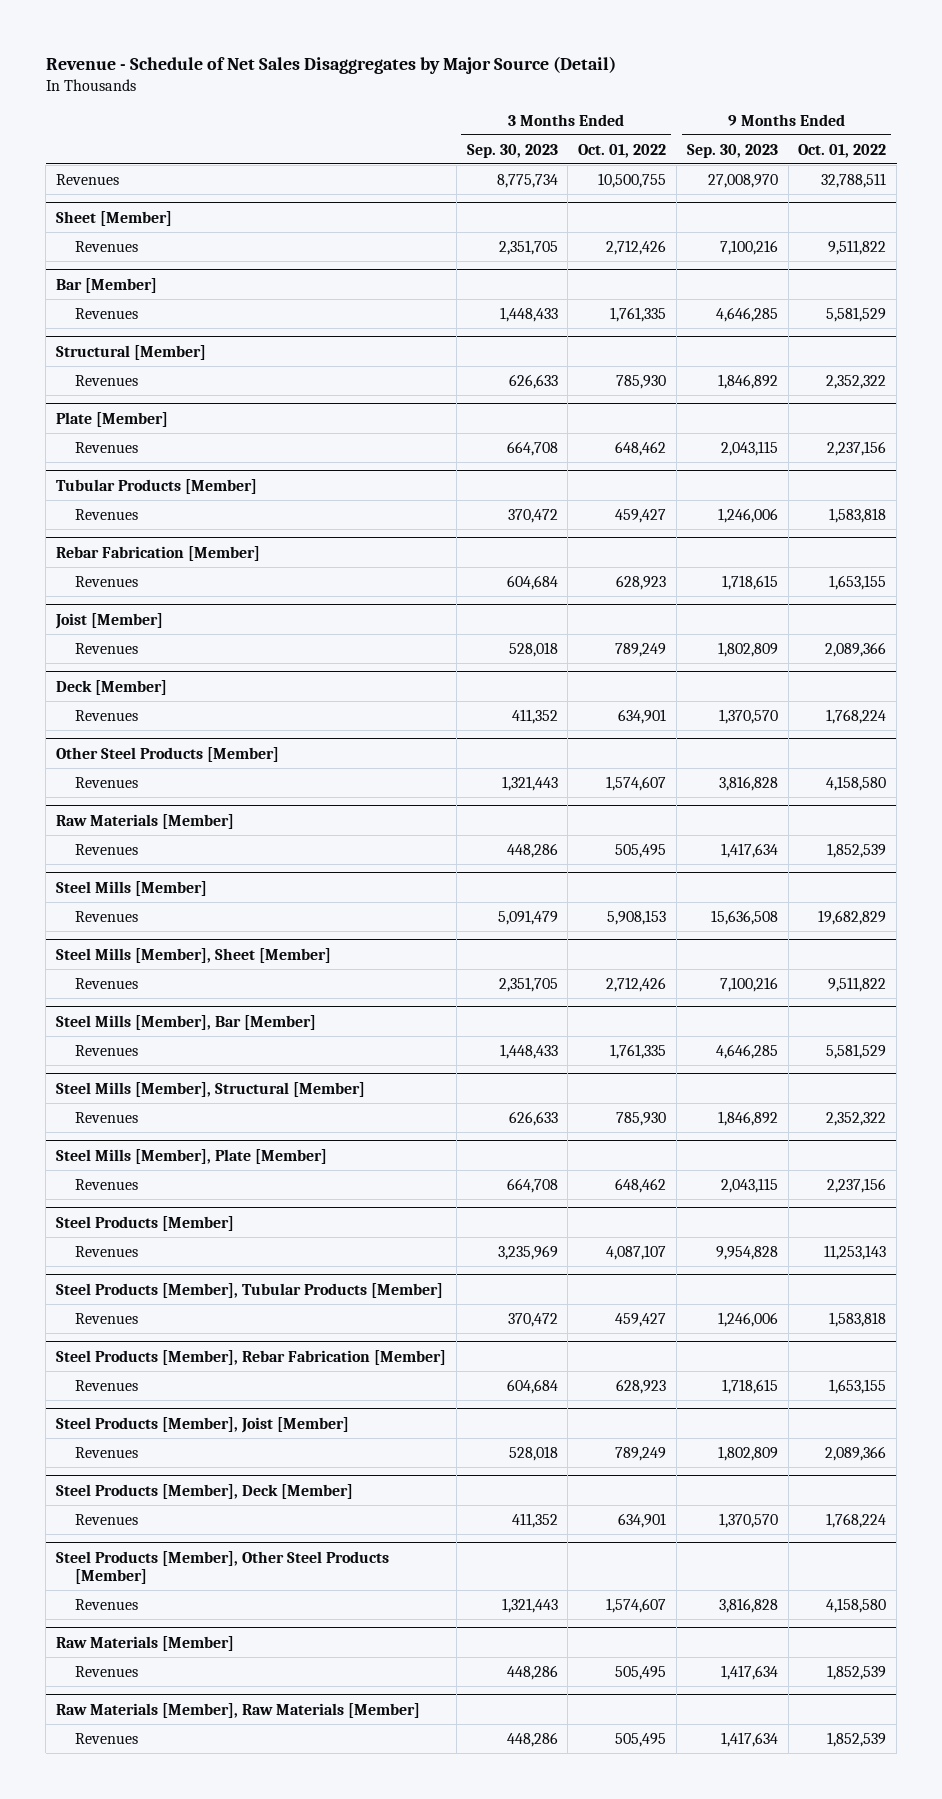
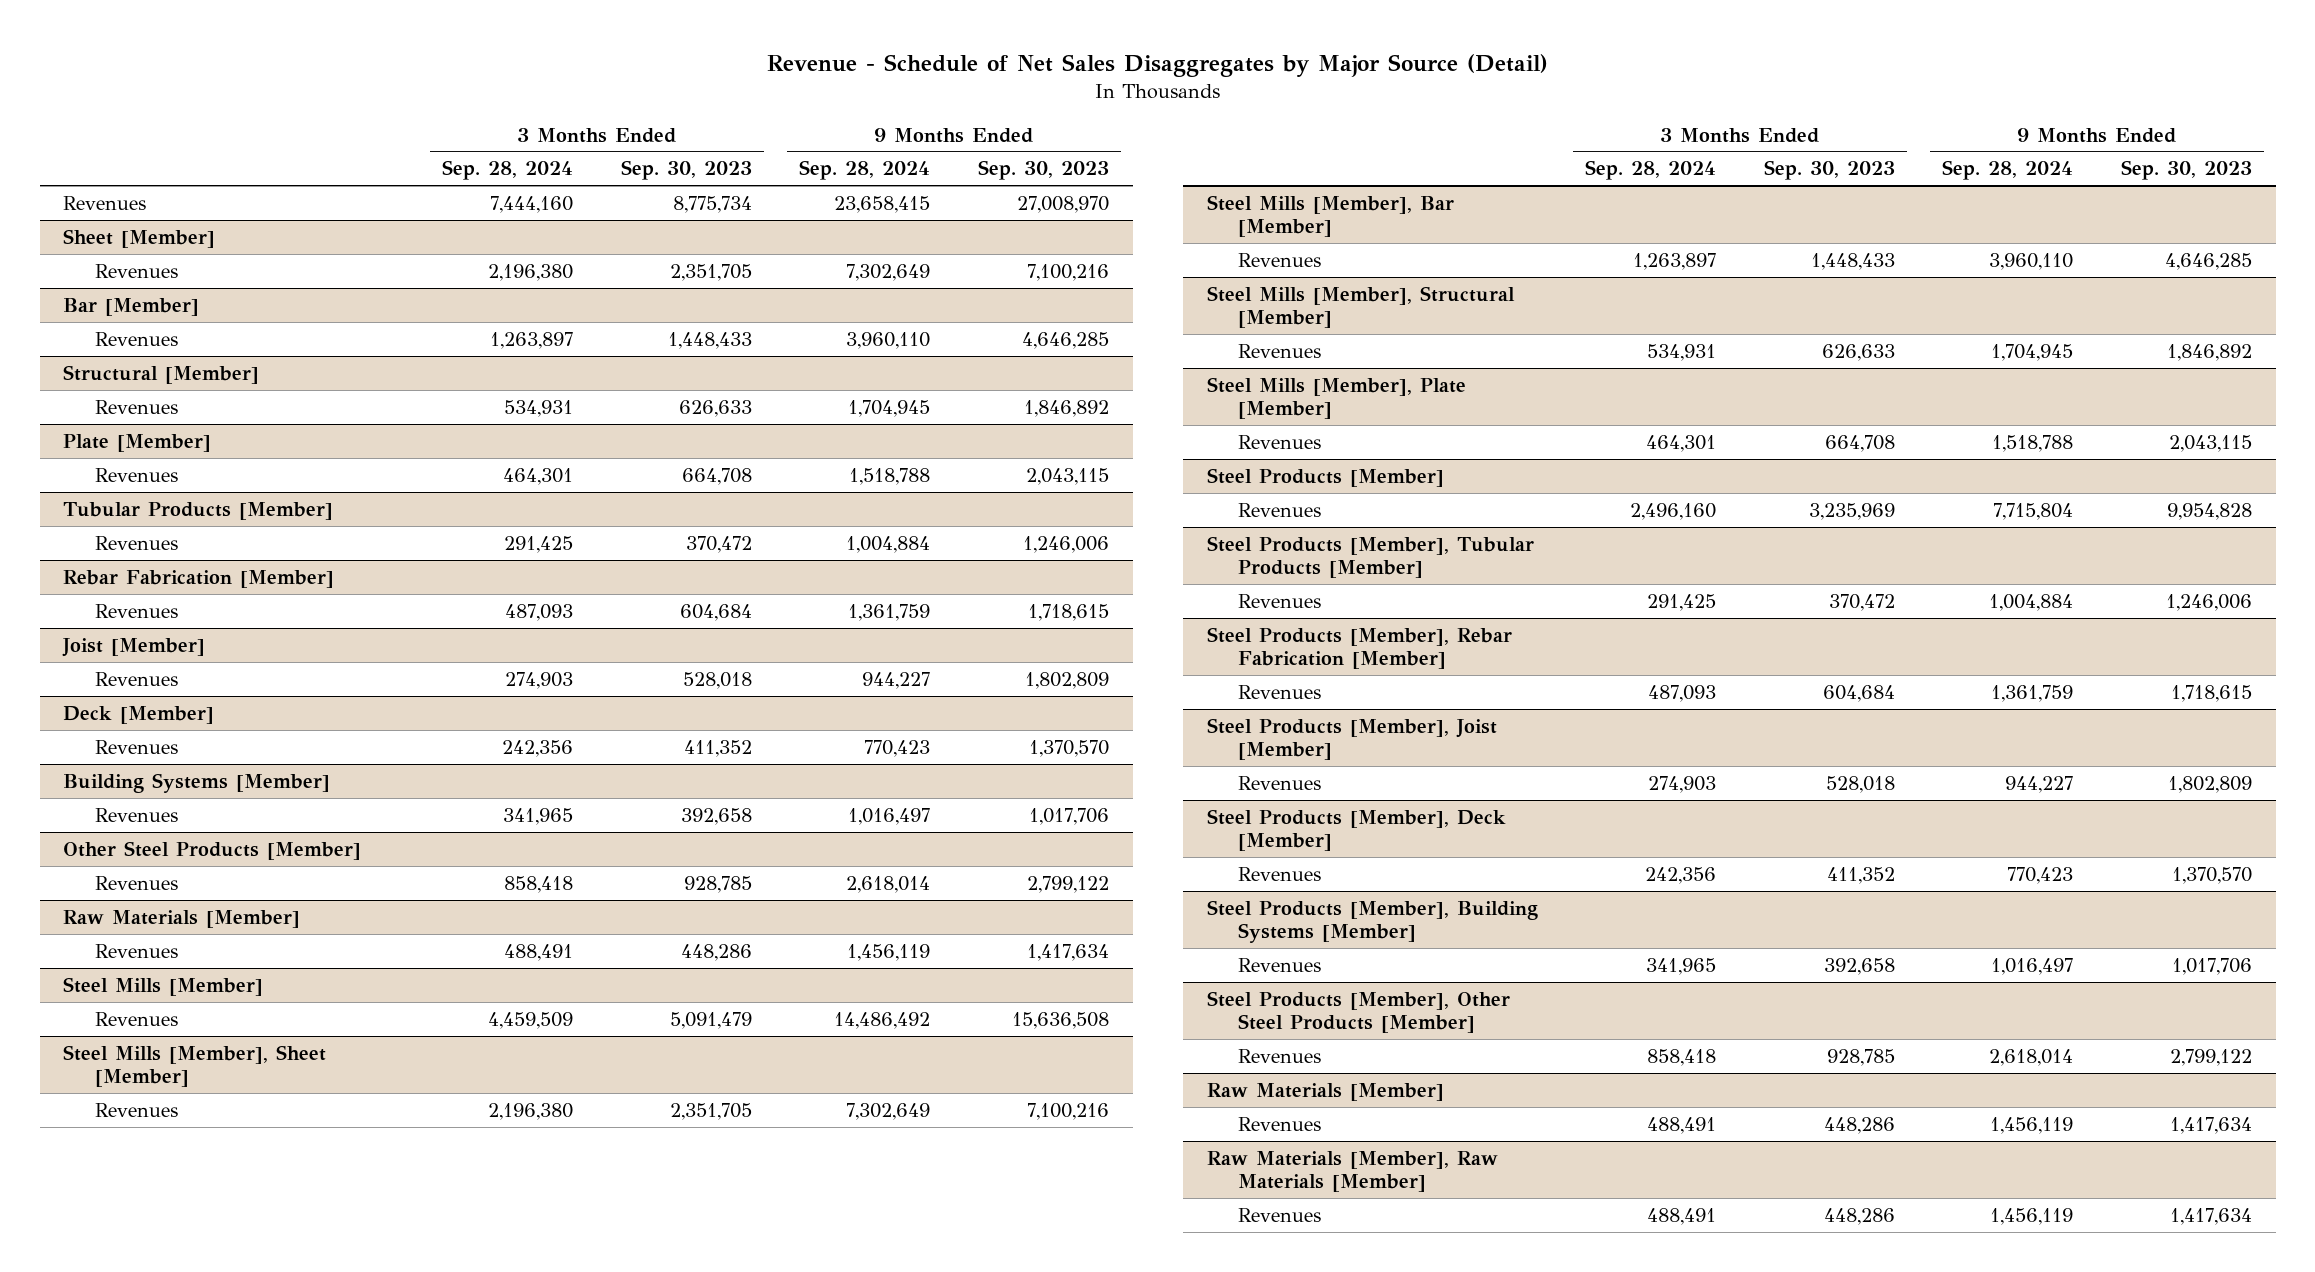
[578,143,667,158] Oct. 01, 2022 -> none
[798,143,887,158] Oct. 01, 2022 -> none
none -> [442,160,574,181] Sep. 28, 2024
none -> [799,160,931,181] Sep. 28, 2024
none -> [63,772,331,793] Building Systems [Member]
none -> [94,807,178,822] Revenues
[501,775,558,791] 1,321,443 -> [683,875,752,893] 928,785
[718,775,778,791] 3,816,828 -> [1026,875,1109,893] 2,799,122
none -> [1206,899,1538,944] Steel Products [Member], Building Systems [Member]
none -> [1237,957,1321,972] Revenues
[501,1597,558,1613] 1,321,443 -> [1826,1048,1895,1066] 928,785
[718,1597,778,1613] 3,816,828 -> [2169,1048,2252,1066] 2,799,122

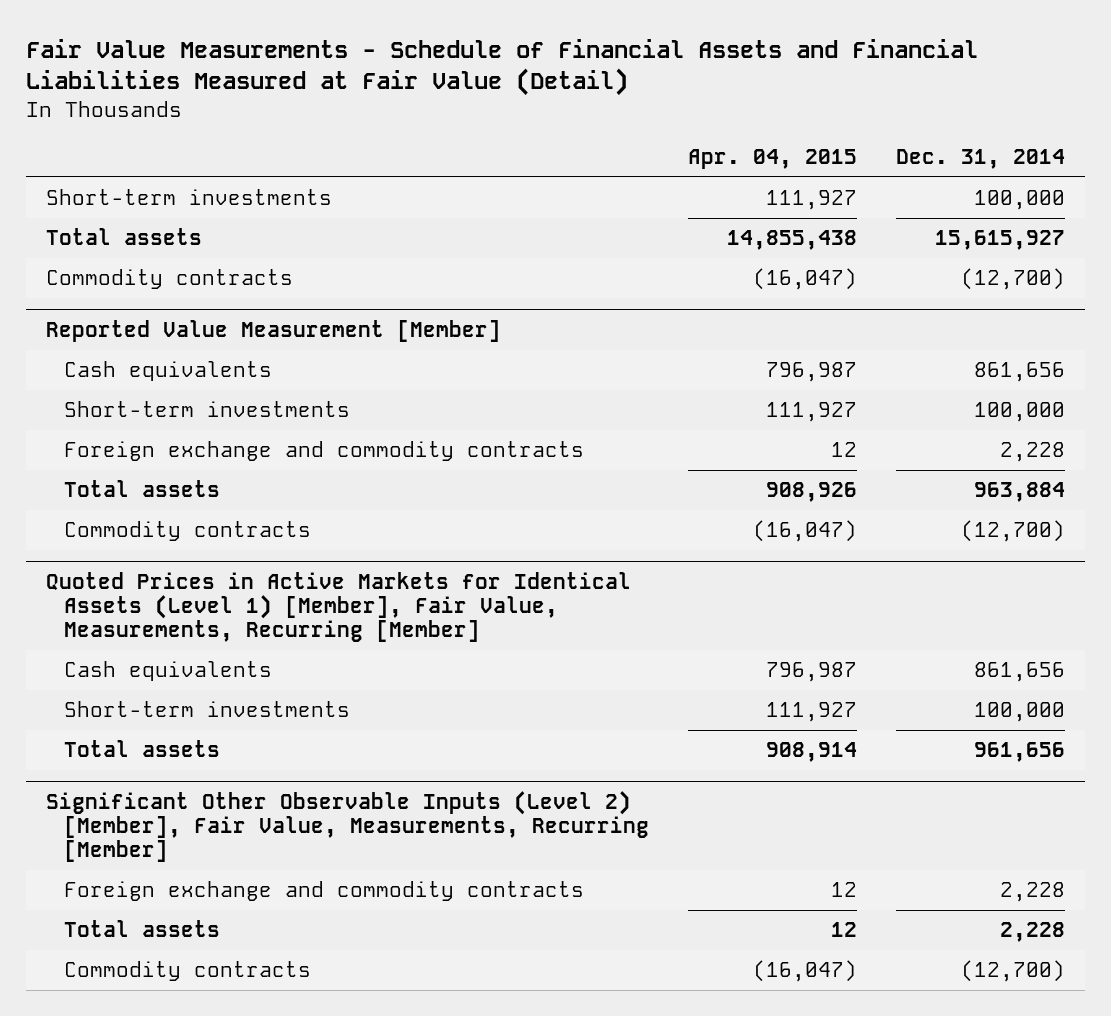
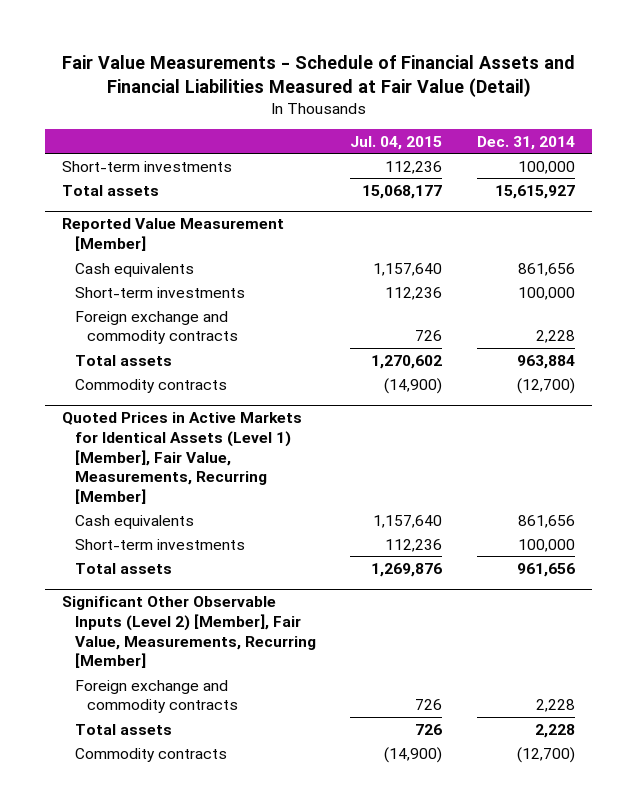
[687,149,857,170] Apr. 04, 2015 -> none
none -> [350,135,443,150] Jul. 04, 2015
[45,268,293,289] Commodity contracts -> none

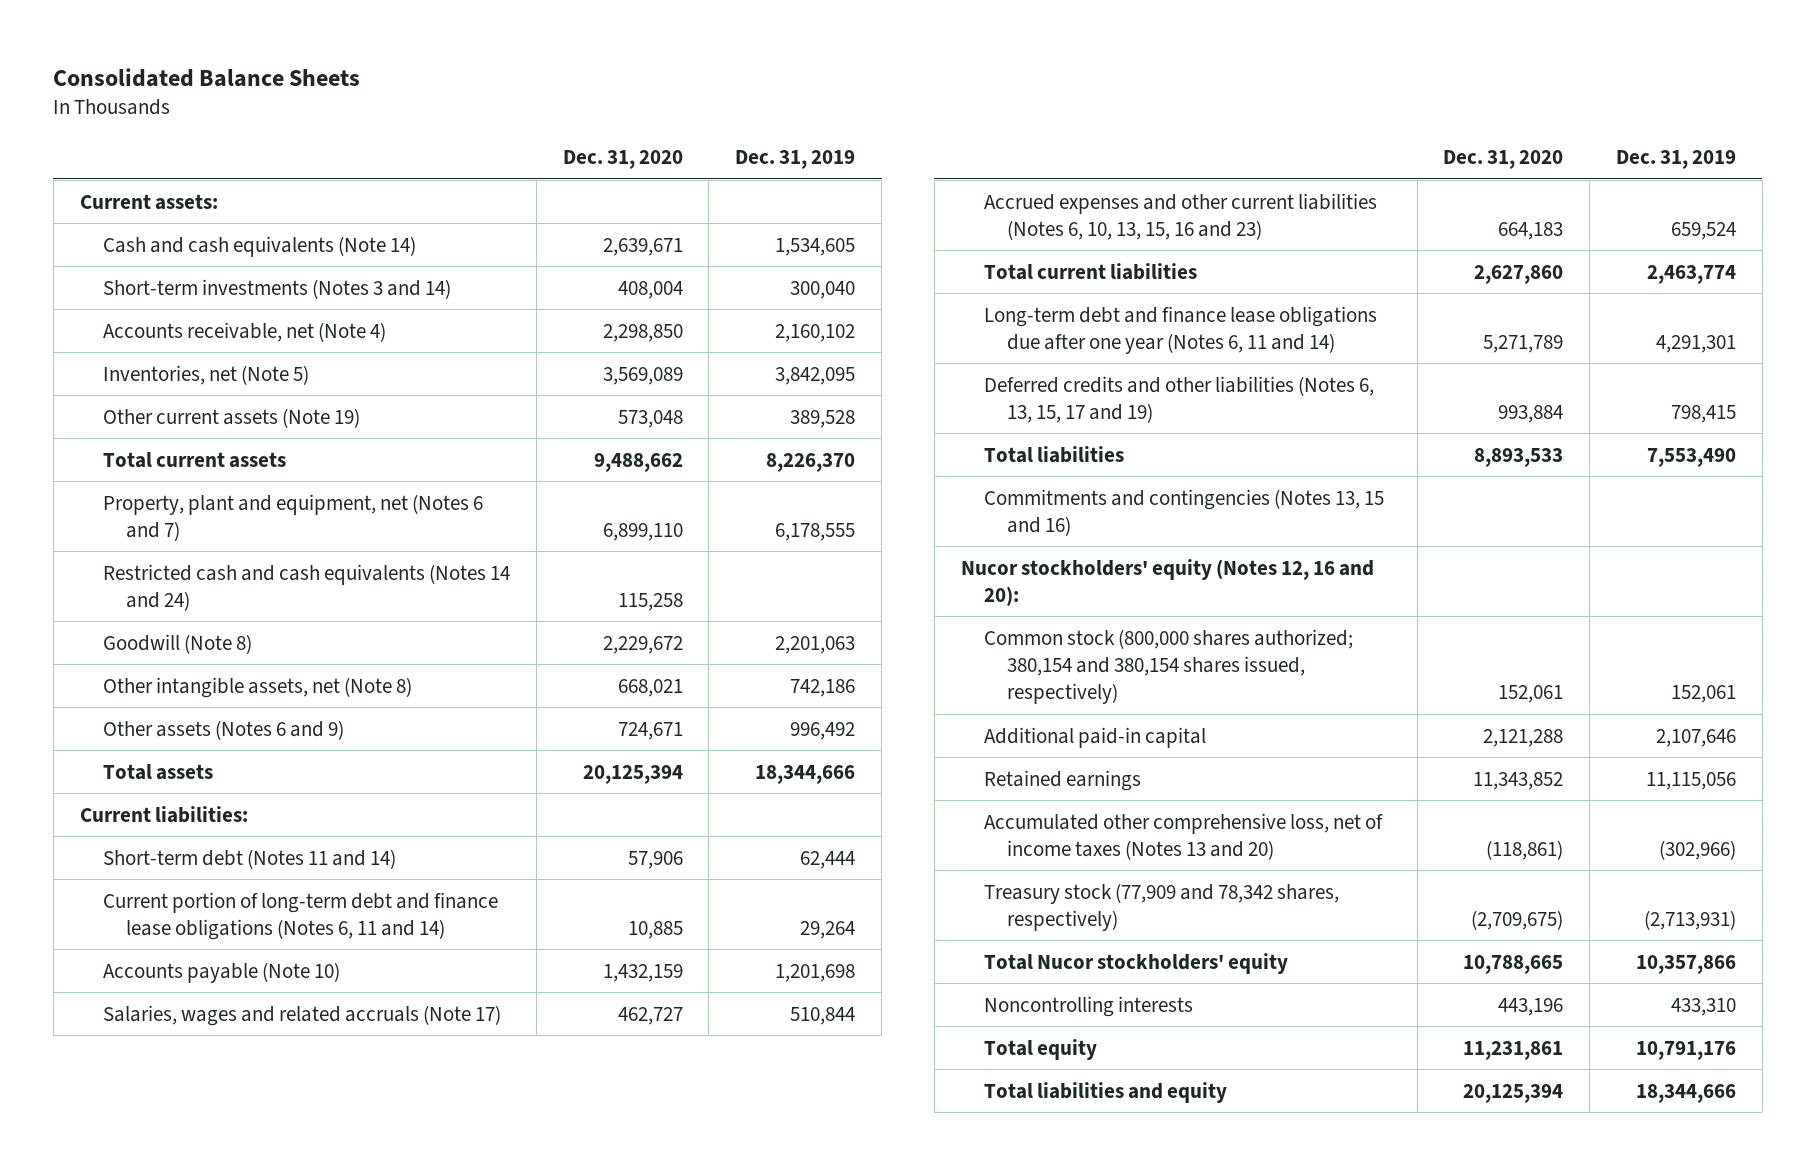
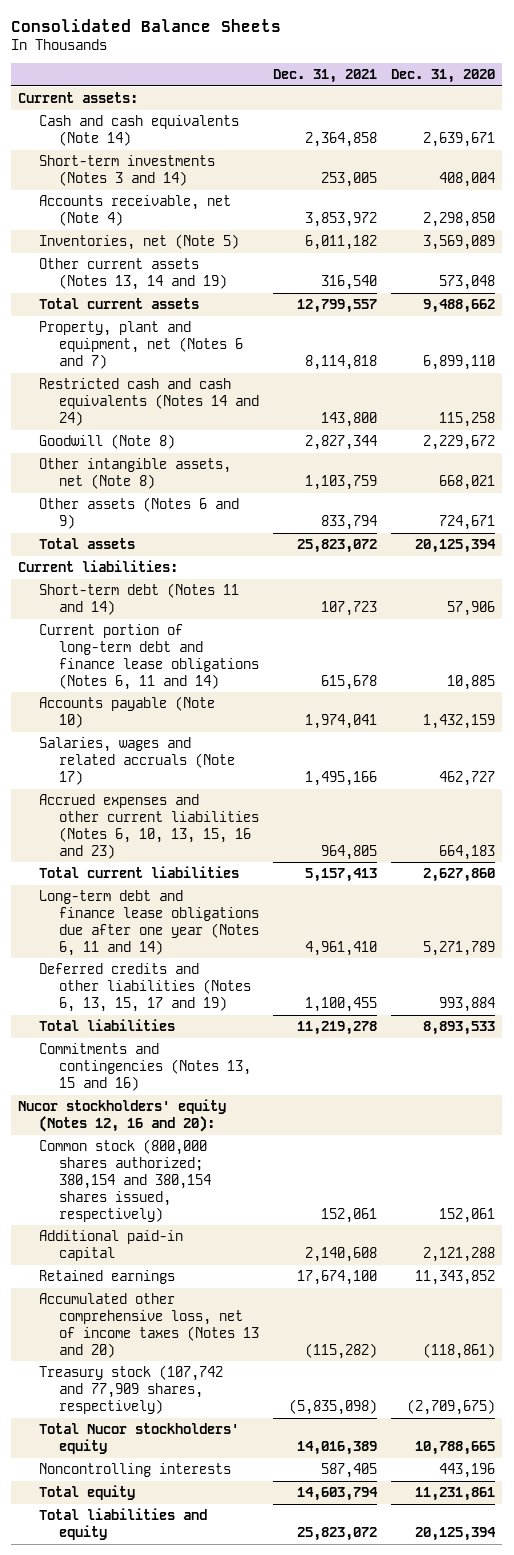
[735,150,856,170] Dec. 31, 2019 -> none
none -> [272,69,377,84] Dec. 31, 2021
[102,407,360,428] Other current assets (Note 19) -> [38,257,227,290] Other current assets (Notes 13, 14 and 19)
[983,882,1339,931] Treasury stock (77,909 and 78,342 shares, respectively) -> [38,1364,223,1414] Treasury stock (107,742 and 77,909 shares, respectively)

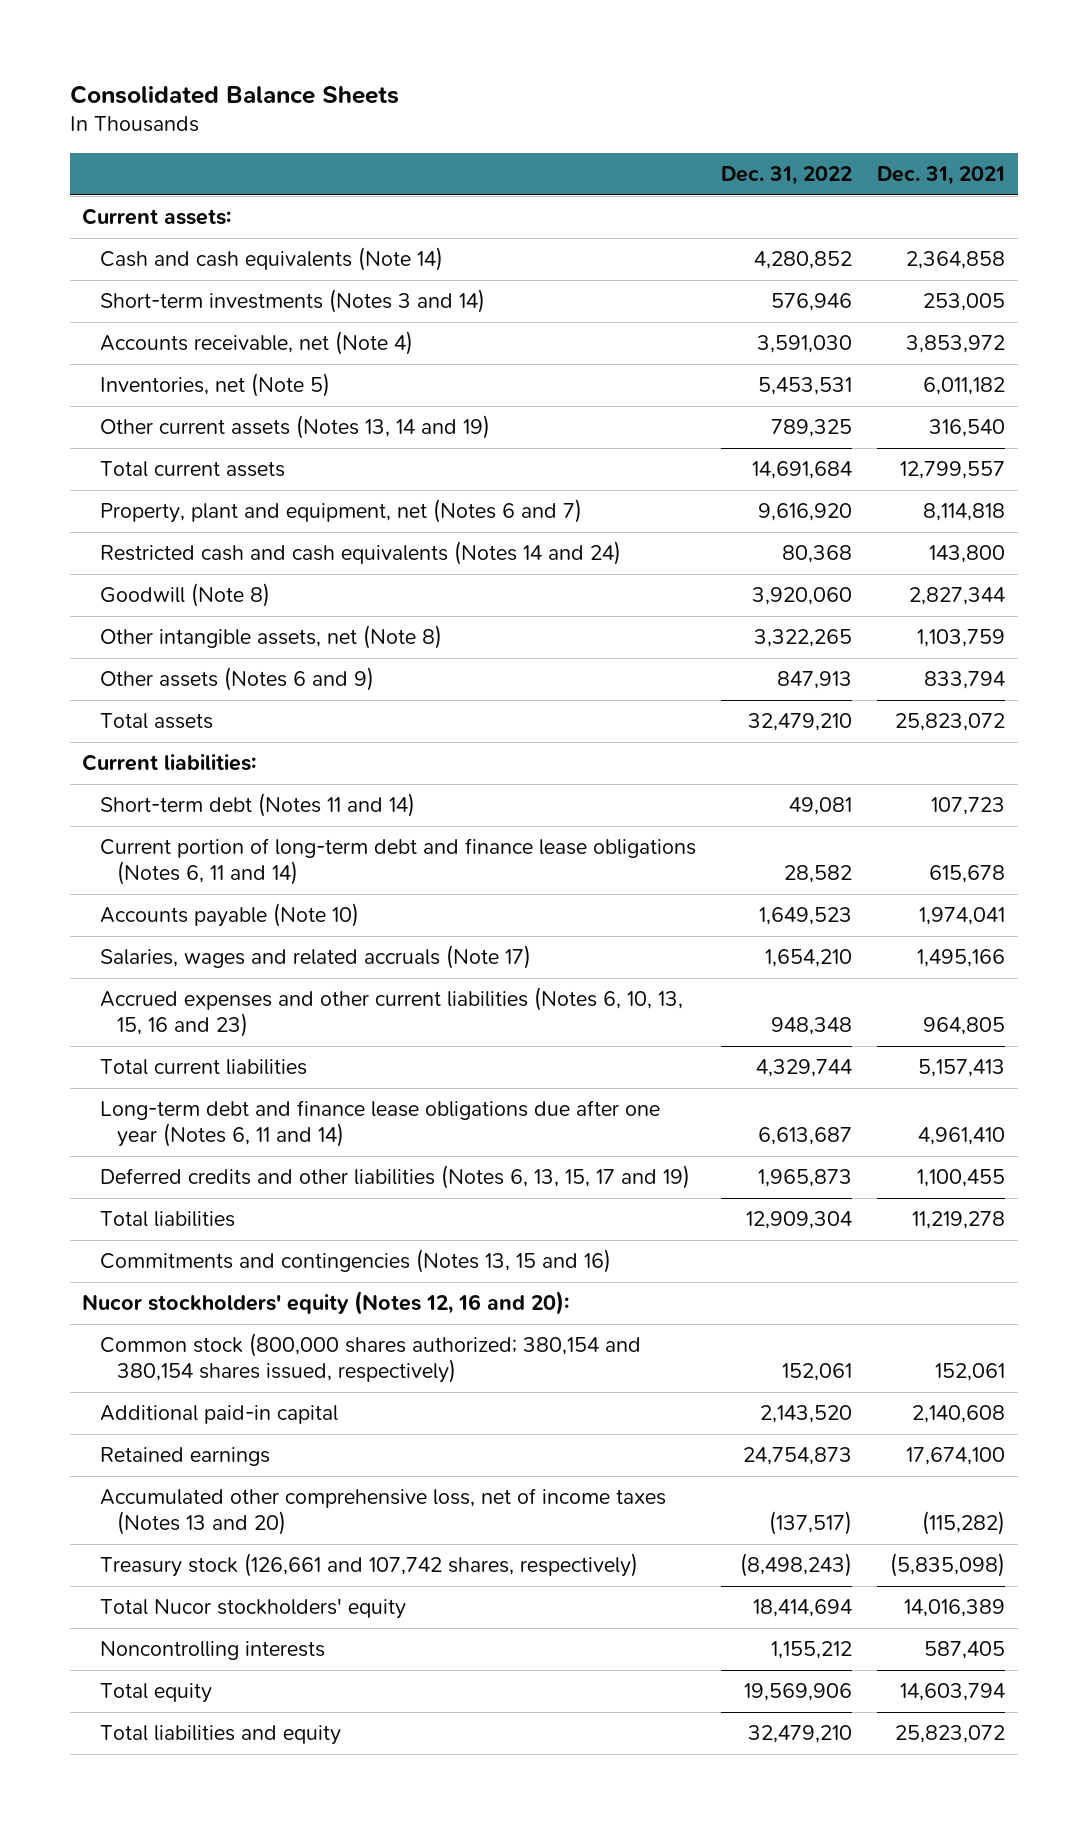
[391,69,496,84] Dec. 31, 2020 -> none
none -> [721,165,853,185] Dec. 31, 2022
[38,1364,223,1414] Treasury stock (107,742 and 77,909 shares, respectively) -> [99,1553,638,1578] Treasury stock (126,661 and 107,742 shares, respectively)

